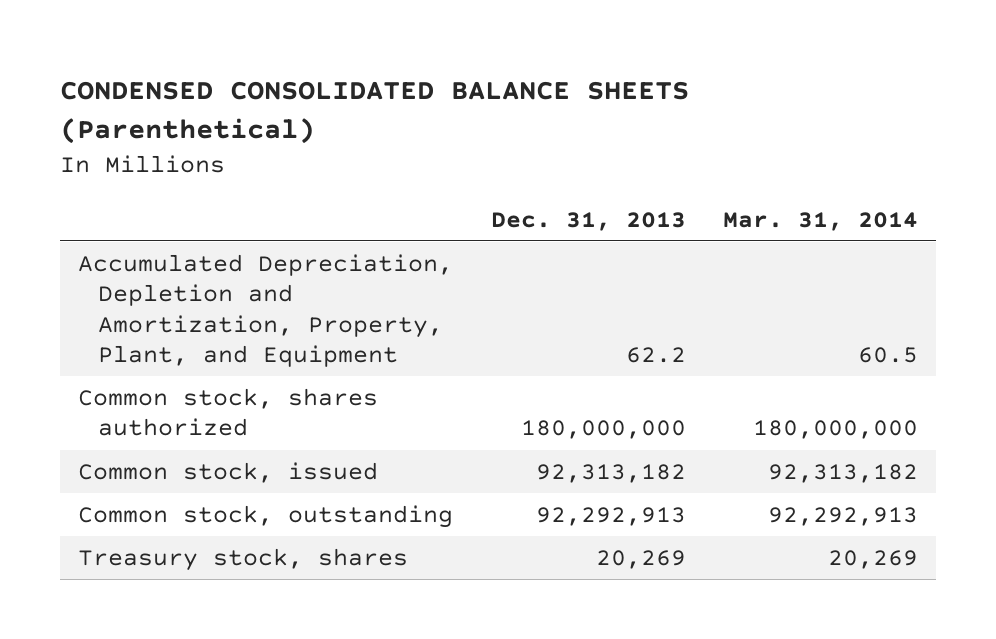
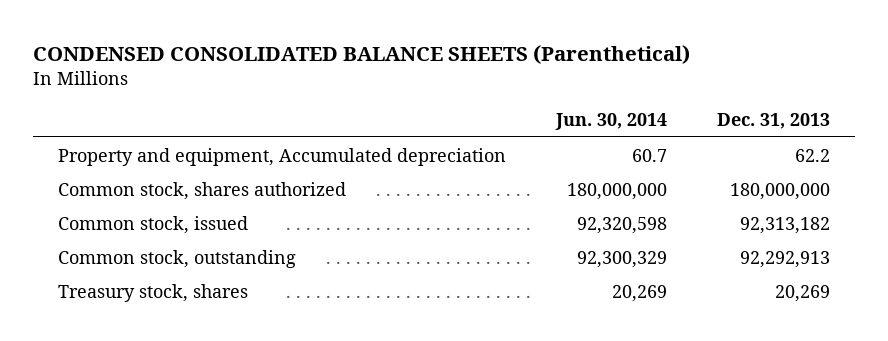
[722,211,918,231] Mar. 31, 2014 -> none
none -> [555,113,668,131] Jun. 30, 2014
[78,254,454,368] Accumulated Depreciation, Depletion and Amortization, Property, Plant, and Equipment -> [57,147,506,166] Property and equipment, Accumulated depreciation

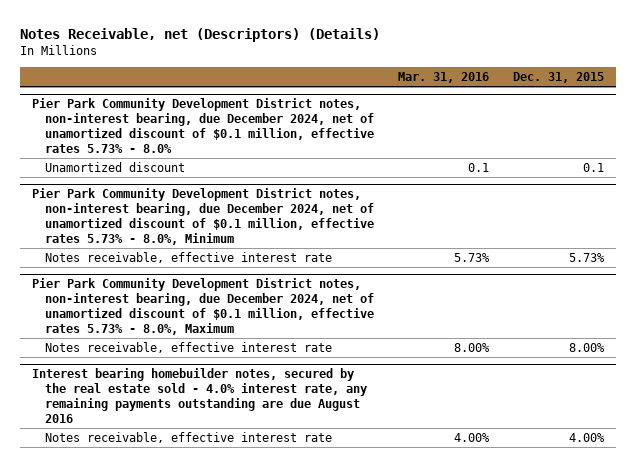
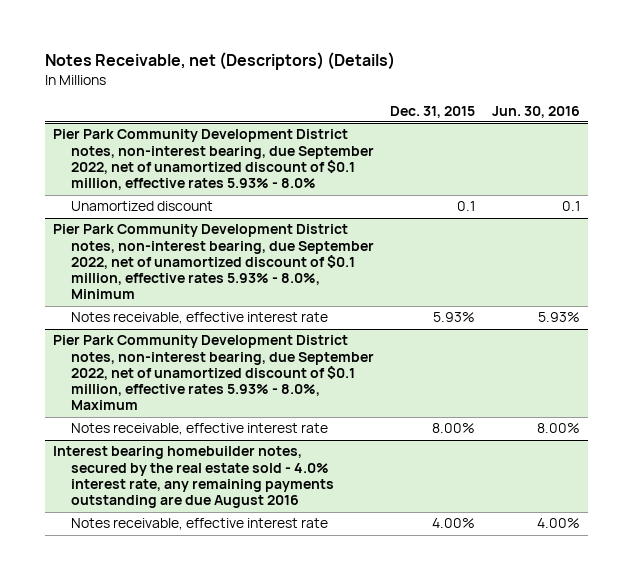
[398,71,490,83] Mar. 31, 2016 -> none
none -> [491,105,580,118] Jun. 30, 2016
[32,98,375,153] Pier Park Community Development District notes, non-interest bearing, due December 2024, net of unamortized discount of $0.1 million, effective rates 5.73% - 8.0% -> [52,129,374,191] Pier Park Community Development District notes, non-interest bearing, due September 2022, net of unamortized discount of $0.1 million, effective rates 5.93% - 8.0%
[32,188,375,245] Pier Park Community Development District notes, non-interest bearing, due December 2024, net of unamortized discount of $0.1 million, effective rates 5.73% - 8.0%, Minimum -> [52,224,374,300] Pier Park Community Development District notes, non-interest bearing, due September 2022, net of unamortized discount of $0.1 million, effective rates 5.93% - 8.0%, Minimum
[568,252,605,262] 5.73% -> [433,312,476,323] 5.93%
[32,278,375,335] Pier Park Community Development District notes, non-interest bearing, due December 2024, net of unamortized discount of $0.1 million, effective rates 5.73% - 8.0%, Maximum -> [52,335,374,411] Pier Park Community Development District notes, non-interest bearing, due September 2022, net of unamortized discount of $0.1 million, effective rates 5.93% - 8.0%, Maximum

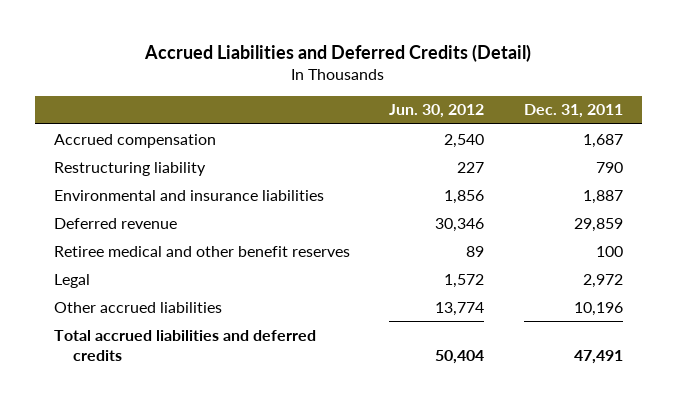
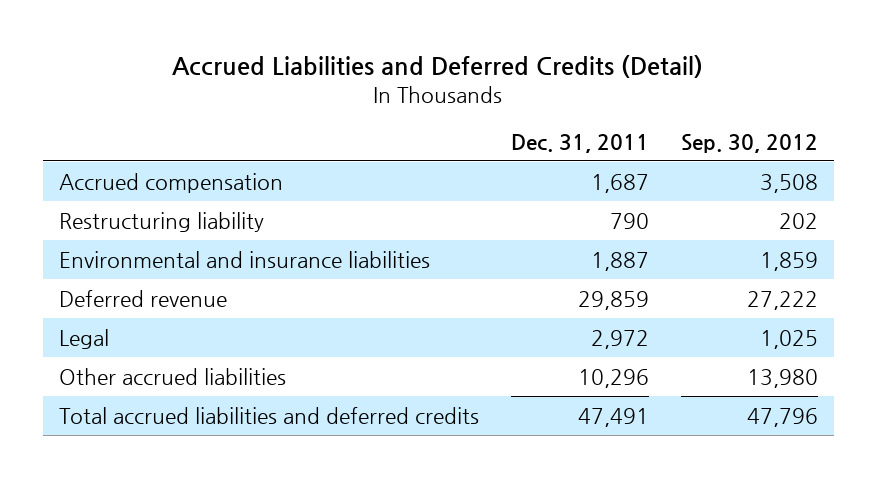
[389,104,485,119] Jun. 30, 2012 -> none
none -> [680,133,818,153] Sep. 30, 2012
[54,245,351,257] Retiree medical and other benefit reserves -> none
[573,301,623,316] 10,196 -> [577,368,649,388] 10,296

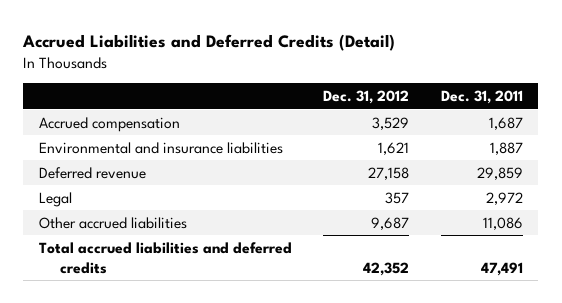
[680,133,818,153] Sep. 30, 2012 -> none
none -> [323,90,410,105] Dec. 31, 2012
[58,211,264,232] Restructuring liability -> none
[577,368,649,388] 10,296 -> [482,216,523,230] 11,086

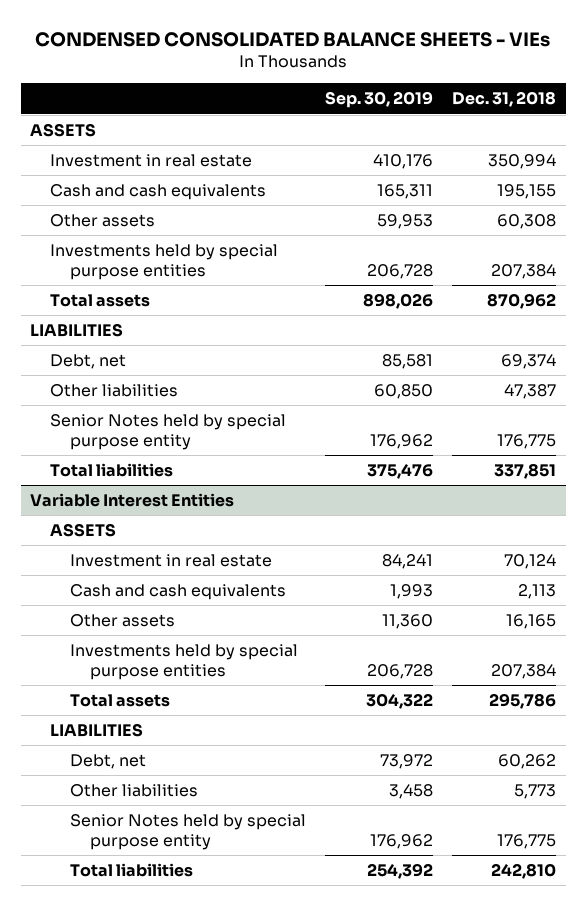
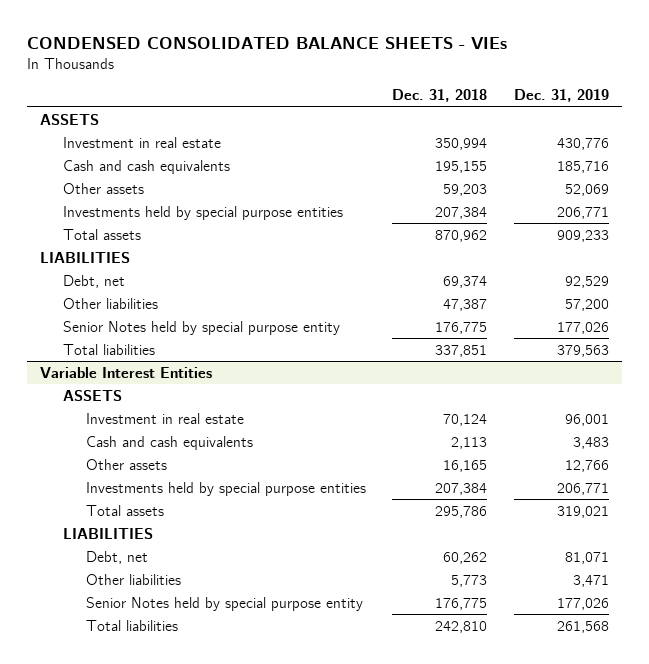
[325,91,434,109] Sep. 30, 2019 -> none
none -> [513,89,609,103] Dec. 31, 2019
[497,213,557,229] 60,308 -> [443,183,488,196] 59,203

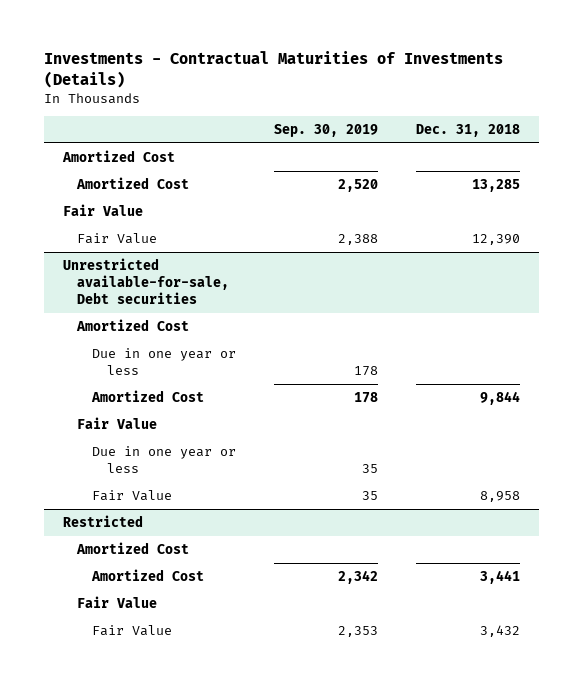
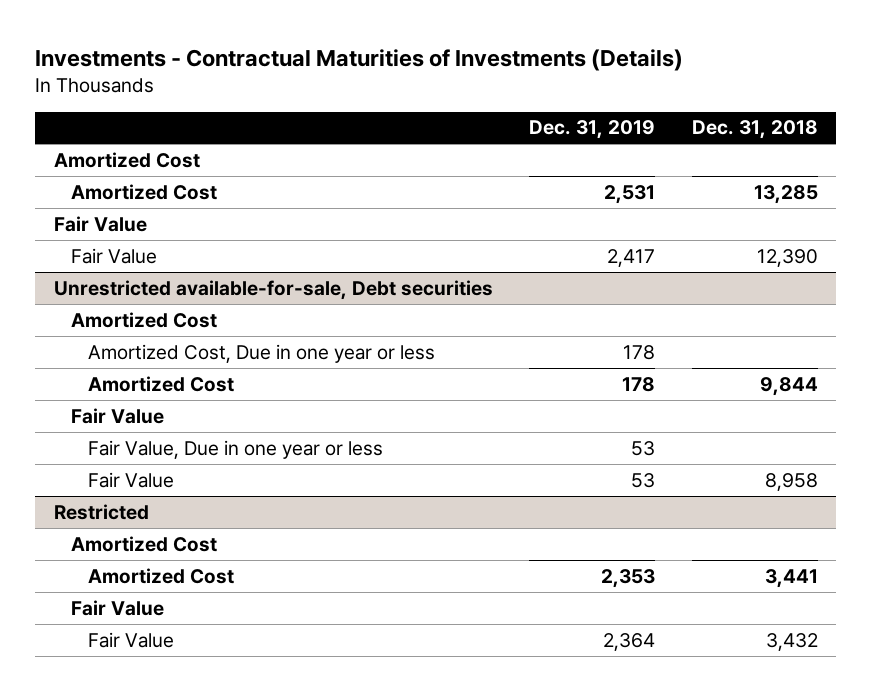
[274,123,379,137] Sep. 30, 2019 -> none
none -> [529,120,656,140] Dec. 31, 2019
[92,348,237,376] Due in one year or less -> [87,343,435,363] Amortized Cost, Due in one year or less
[92,446,237,474] Due in one year or less -> [87,439,383,459] Fair Value, Due in one year or less

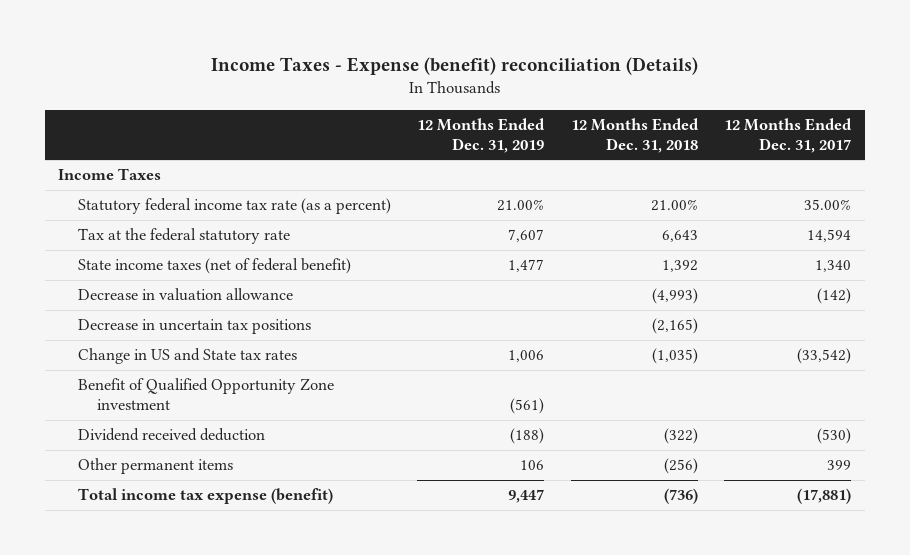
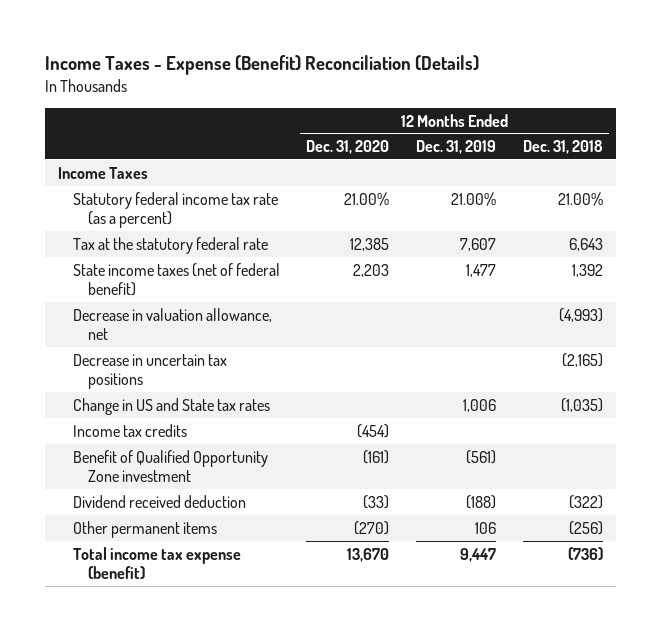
[210,56,698,75] Income Taxes - Expense (benefit) reconciliation (Details) -> [44,54,479,75] Income Taxes - Expense (Benefit) Reconciliation (Details)
[724,117,853,153] 12 Months Ended Dec. 31, 2017 -> none
none -> [306,140,390,155] Dec. 31, 2020
[77,228,290,245] Tax at the federal statutory rate -> [72,236,268,254] Tax at the statutory federal rate
[77,288,293,302] Decrease in valuation allowance -> [72,307,272,340] Decrease in valuation allowance, net
none -> [72,423,187,437] Income tax credits

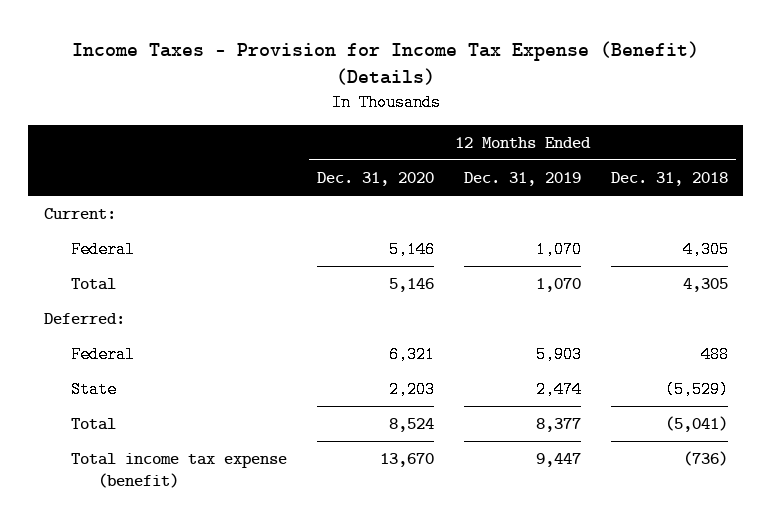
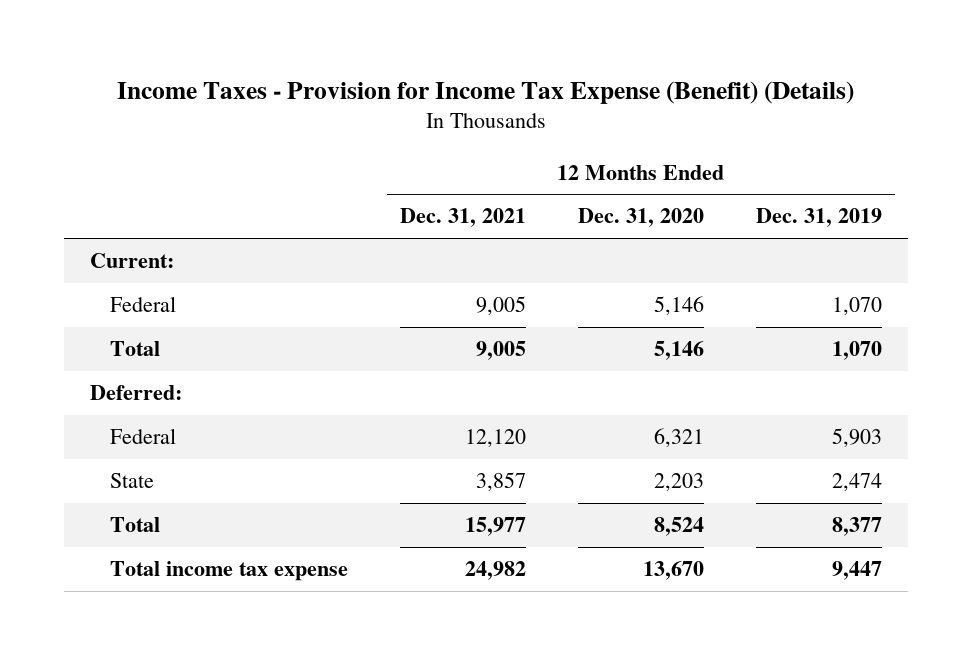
[611,171,729,186] Dec. 31, 2018 -> none
none -> [400,208,527,228] Dec. 31, 2021
[70,453,287,488] Total income tax expense (benefit) -> [110,561,349,582] Total income tax expense

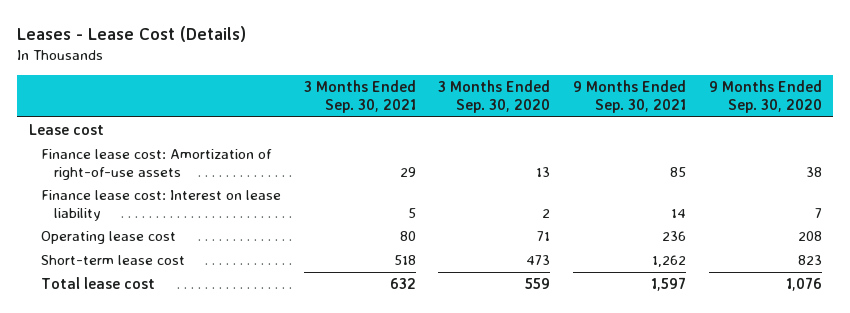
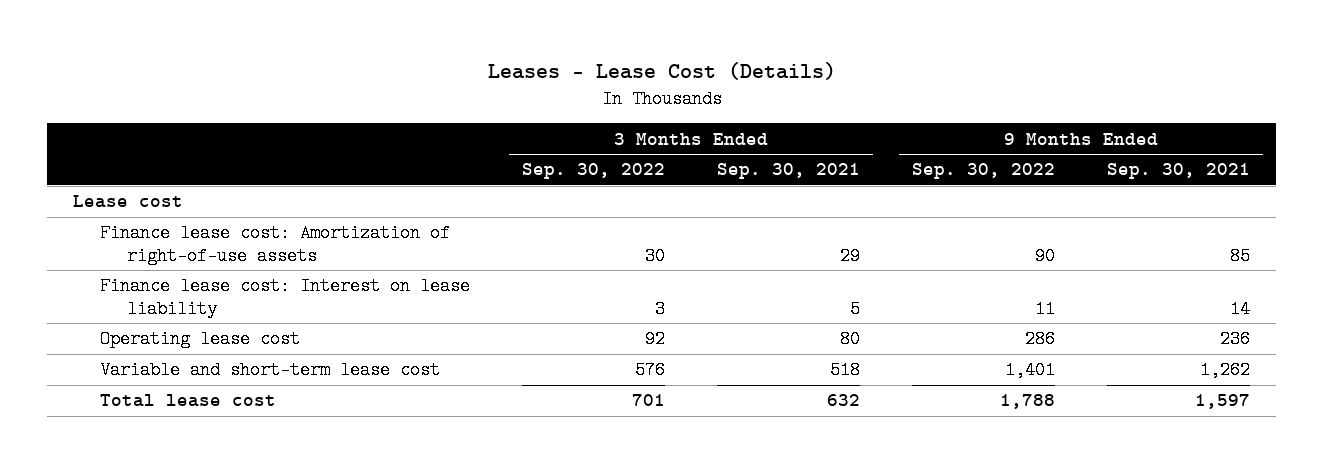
[438,80,551,113] 3 Months Ended Sep. 30, 2020 -> none
[708,80,822,113] 9 Months Ended Sep. 30, 2020 -> none
none -> [522,163,666,180] Sep. 30, 2022
none -> [911,163,1055,180] Sep. 30, 2022
[41,254,186,265] Short-term lease cost -> [100,361,441,380] Variable and short-term lease cost

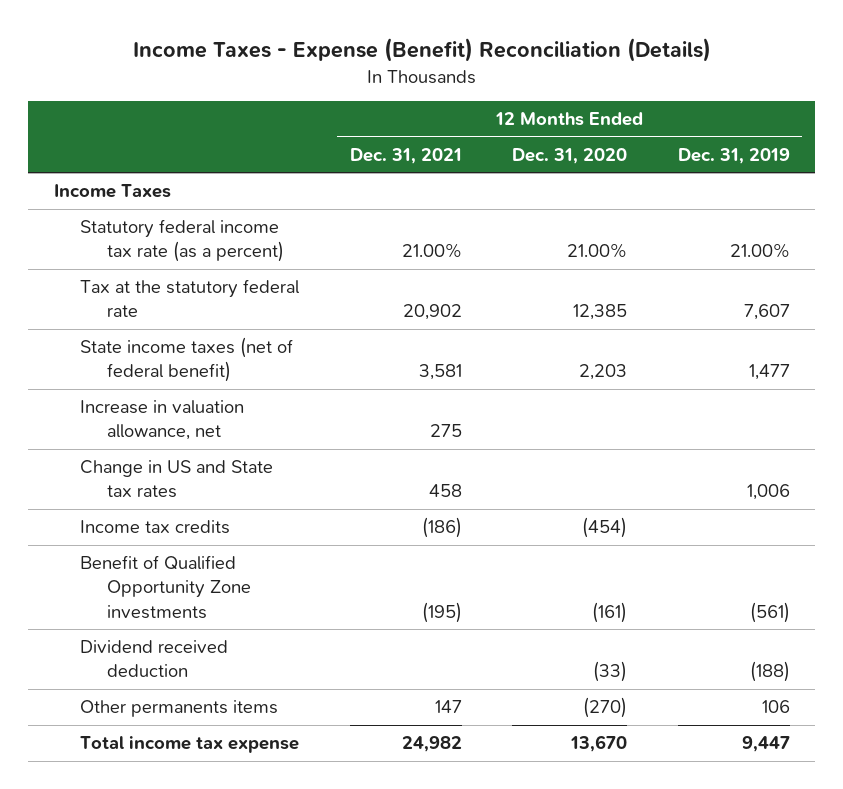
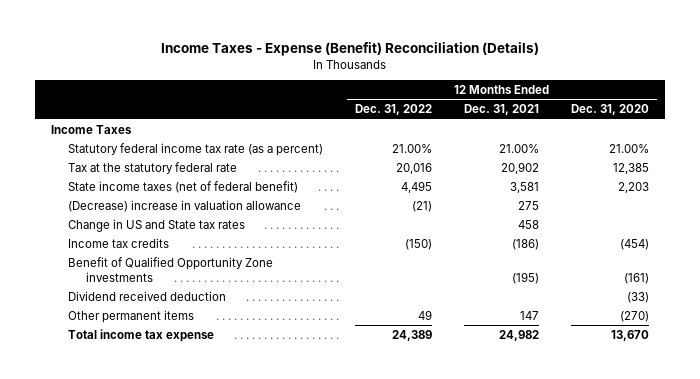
[677,147,790,164] Dec. 31, 2019 -> none
none -> [355,104,433,116] Dec. 31, 2022
[80,400,245,441] Increase in valuation allowance, net -> [68,199,302,212] (Decrease) increase in valuation allowance
[80,700,279,718] Other permanents items -> [68,309,195,323] Other permanent items

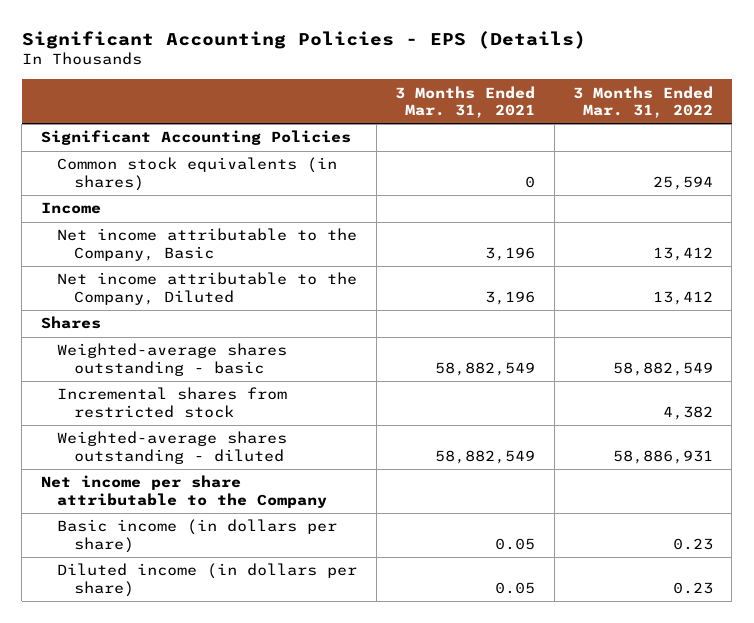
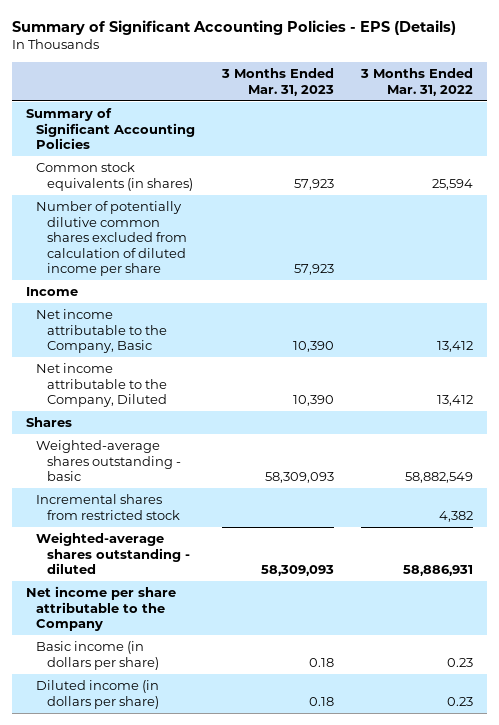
[21,30,586,49] Significant Accounting Policies - EPS (Details) -> [12,20,457,36] Summary of Significant Accounting Policies - EPS (Details)
[395,85,536,119] 3 Months Ended Mar. 31, 2021 -> none
none -> [221,68,335,96] 3 Months Ended Mar. 31, 2023
[40,130,351,146] Significant Accounting Policies -> [25,108,196,150] Summary of Significant Accounting Policies
none -> [36,201,188,277] Number of potentially dilutive common shares excluded from calculation of diluted income per share

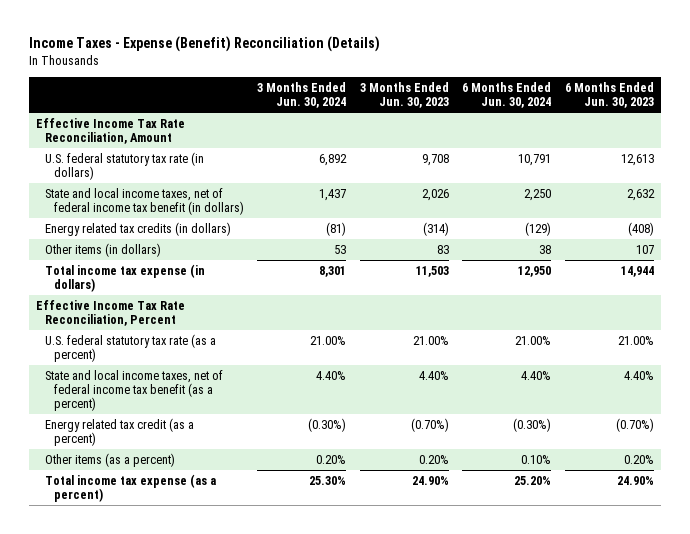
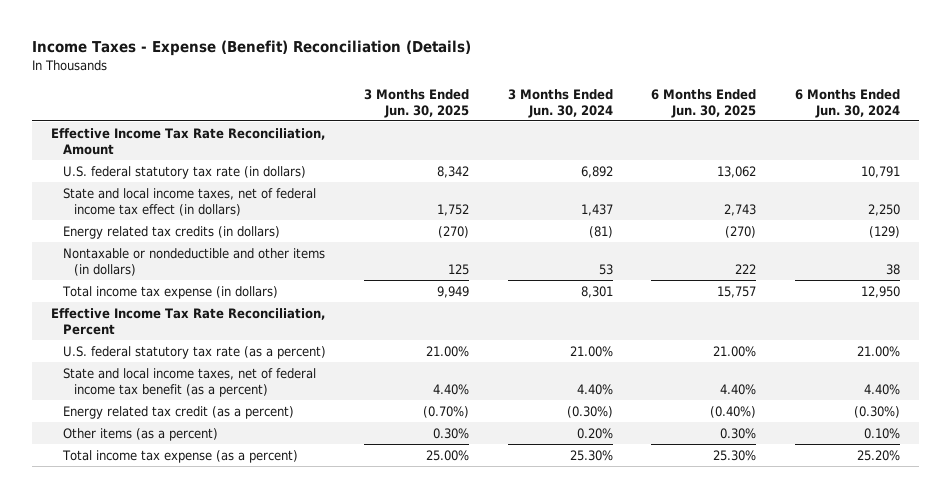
[359,81,449,109] 3 Months Ended Jun. 30, 2023 -> none
[565,81,655,109] 6 Months Ended Jun. 30, 2023 -> none
none -> [364,88,470,118] 3 Months Ended Jun. 30, 2025
none -> [651,88,757,118] 6 Months Ended Jun. 30, 2025
[44,187,244,216] State and local income taxes, net of federal income tax benefit (in dollars) -> [62,187,316,216] State and local income taxes, net of federal income tax effect (in dollars)
[44,242,161,257] Other items (in dollars) -> [62,247,325,276] Nontaxable or nondeductible and other items (in dollars)

